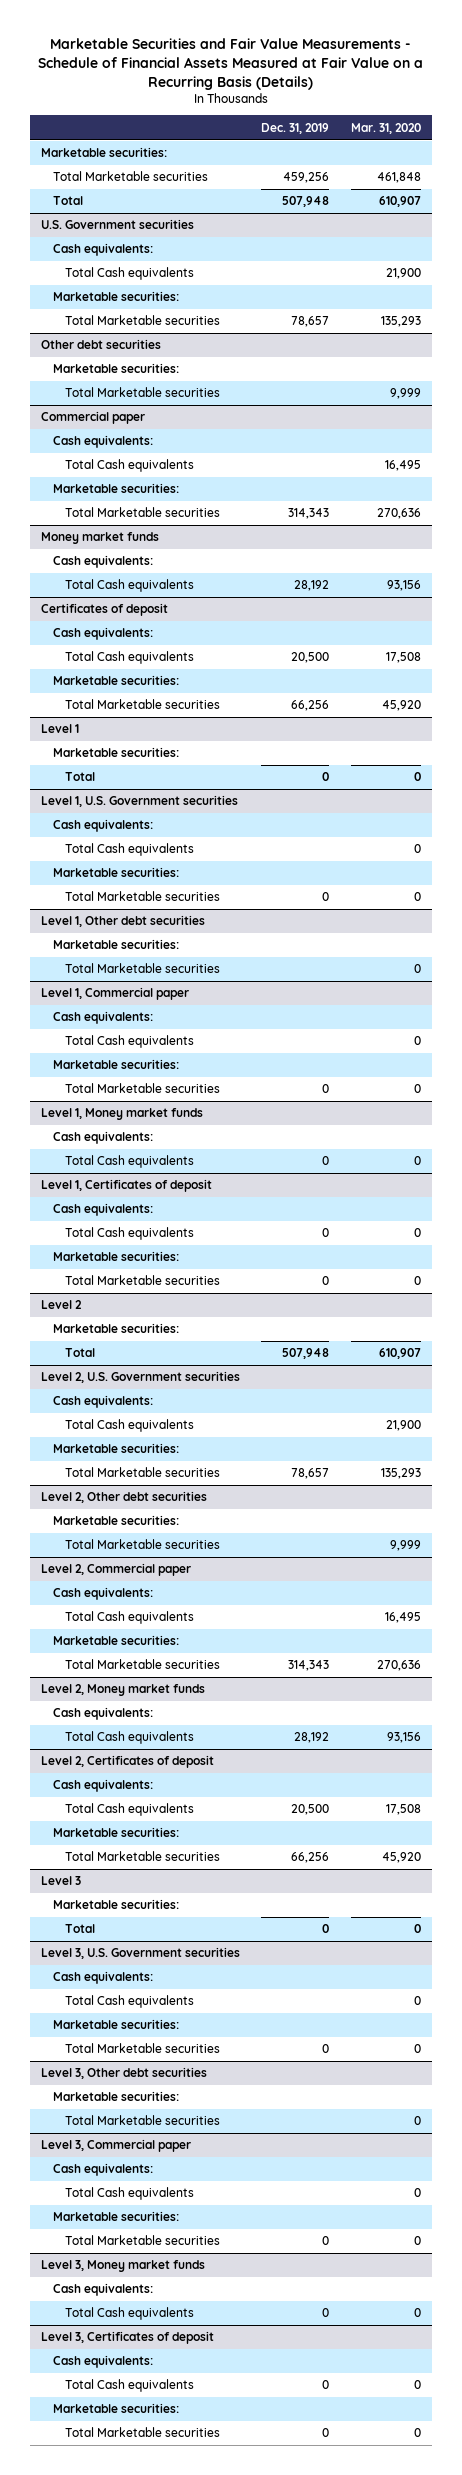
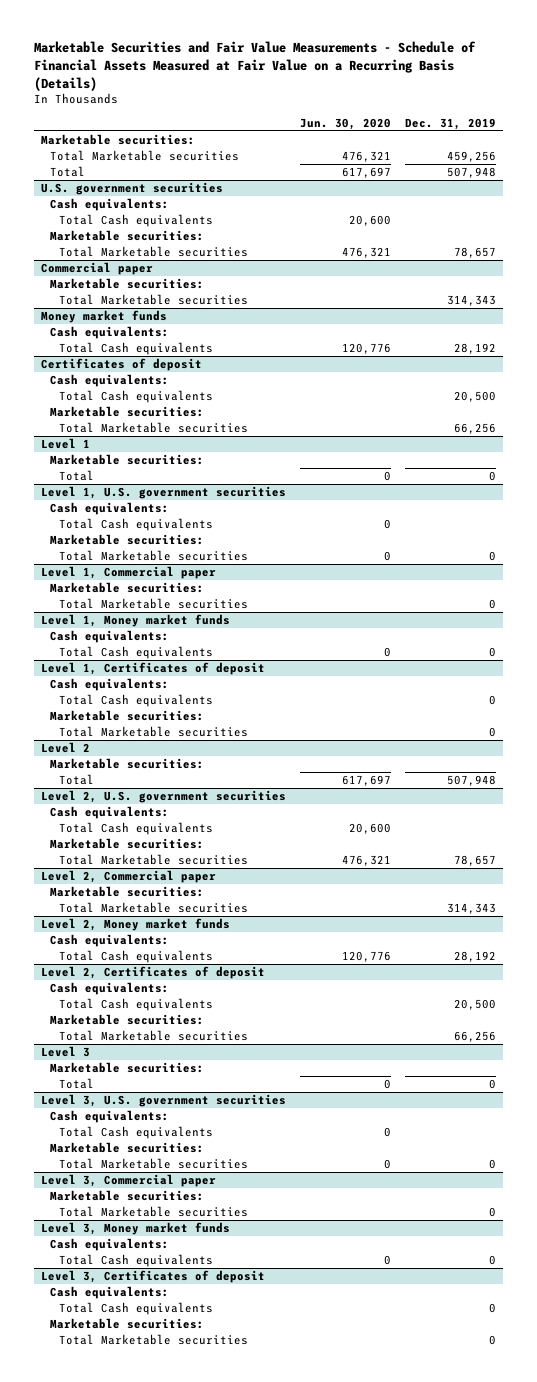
[351,122,422,134] Mar. 31, 2020 -> none
none -> [300,117,392,130] Jun. 30, 2020
[40,219,194,230] U.S. Government securities -> [41,182,224,196] U.S. government securities
[40,339,161,350] Other debt securities -> none
[52,363,179,374] Marketable securities: -> none
[65,387,221,398] Total Marketable securities -> none
[52,435,153,449] Cash equivalents: -> none
[65,459,195,473] Total Cash equivalents -> none
[40,795,238,808] Level 1, U.S. Government securities -> [41,486,287,500] Level 1, U.S. government securities
[40,915,205,928] Level 1, Other debt securities -> none
[52,939,179,950] Marketable securities: -> none
[65,963,221,974] Total Marketable securities -> none
[52,1011,153,1025] Cash equivalents: -> none
[65,1035,195,1049] Total Cash equivalents -> none
[40,1371,240,1384] Level 2, U.S. Government securities -> [41,790,287,804] Level 2, U.S. government securities
[40,1491,207,1504] Level 2, Other debt securities -> none
[52,1515,179,1526] Marketable securities: -> none
[65,1539,221,1550] Total Marketable securities -> none
[52,1587,153,1601] Cash equivalents: -> none
[65,1611,195,1625] Total Cash equivalents -> none
[40,1947,240,1960] Level 3, U.S. Government securities -> [41,1094,287,1108] Level 3, U.S. government securities
[40,2067,207,2080] Level 3, Other debt securities -> none
[52,2091,179,2102] Marketable securities: -> none
[65,2115,221,2126] Total Marketable securities -> none
[52,2163,153,2177] Cash equivalents: -> none
[65,2187,195,2201] Total Cash equivalents -> none

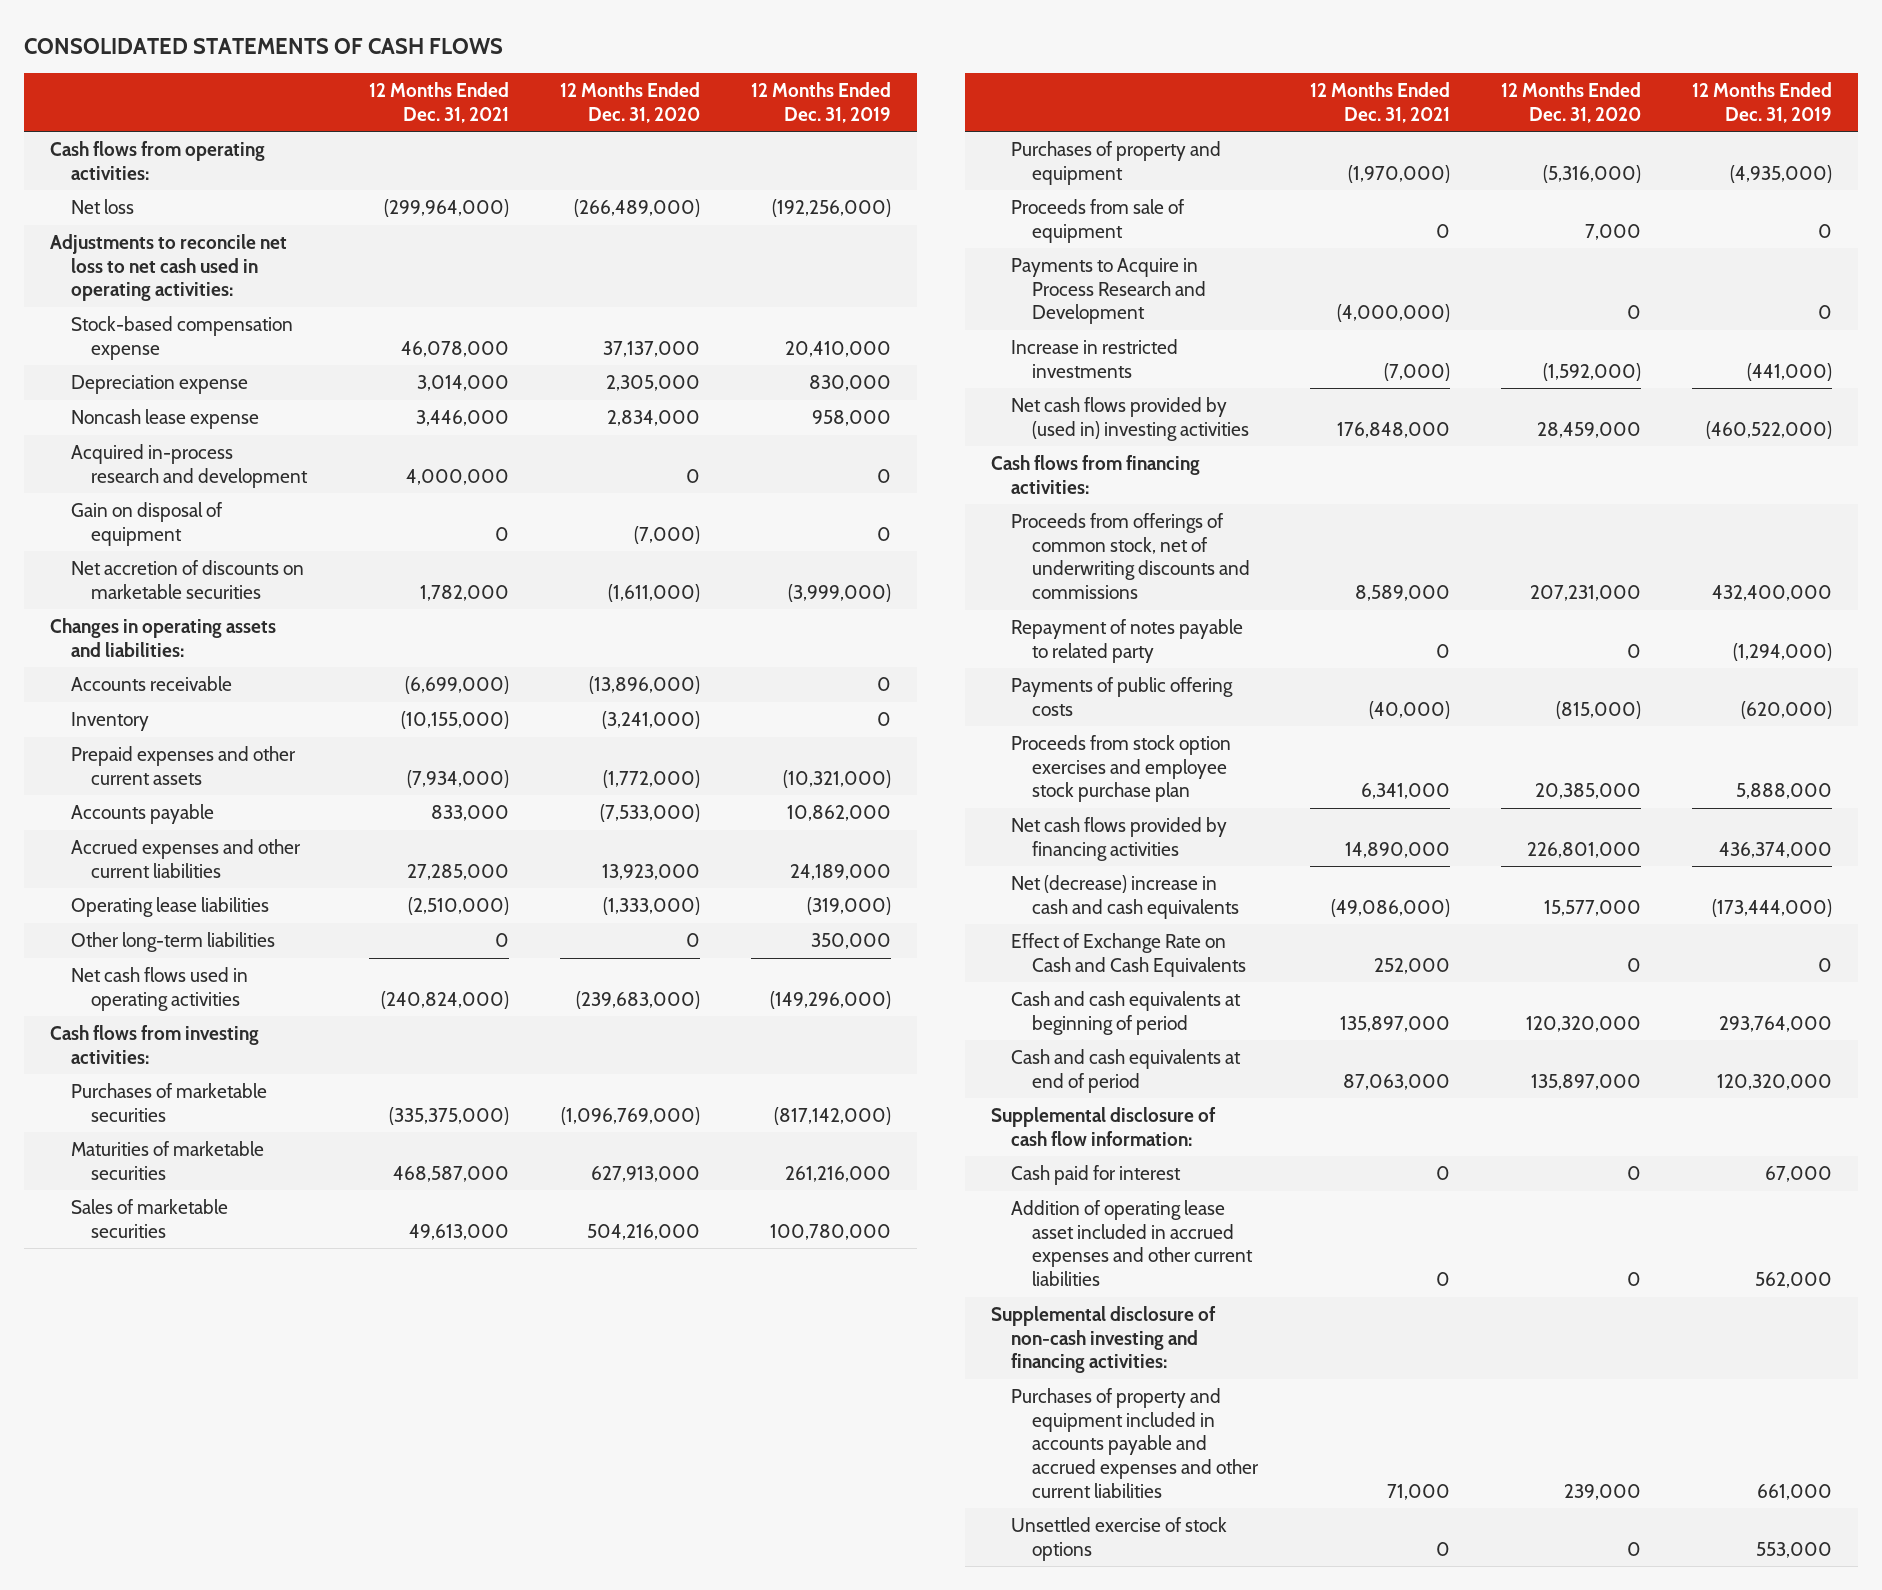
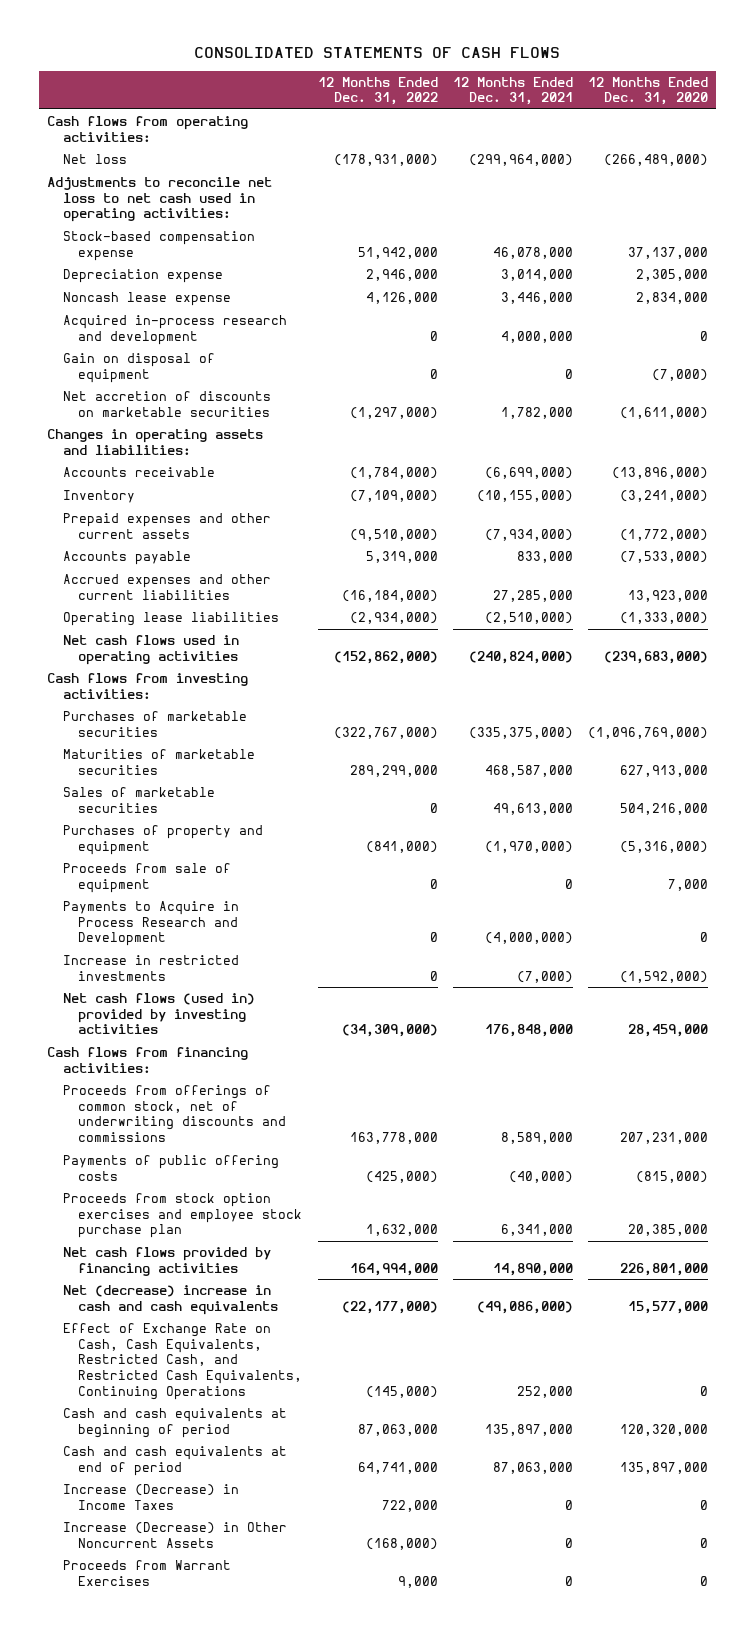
[751,82,892,123] 12 Months Ended Dec. 31, 2019 -> none
none -> [317,76,438,106] 12 Months Ended Dec. 31, 2022
[70,932,275,953] Other long-term liabilities -> none
[1011,397,1250,441] Net cash flows provided by (used in) investing activities -> [62,993,255,1035] Net cash flows (used in) provided by investing activities
[1011,619,1244,663] Repayment of notes payable to related party -> none
[1011,933,1247,977] Effect of Exchange Rate on Cash and Cash Equivalents -> [62,1323,303,1400] Effect of Exchange Rate on Cash, Cash Equivalents, Restricted Cash, and Restricted Cash Equivalents, Continuing Operations
[990,1107,1216,1146] Supplemental disclosure of cash flow information: -> none
[1011,1165,1182,1186] Cash paid for interest -> none
[1011,1200,1254,1286] Addition of operating lease asset included in accrued expenses and other current liabilities -> none
[990,1306,1216,1374] Supplemental disclosure of non-cash investing and financing activities: -> none
[1011,1388,1260,1498] Purchases of property and equipment included in accounts payable and accrued expenses and other current liabilities -> none
[1011,1517,1228,1561] Unsettled exercise of stock options -> none
none -> [62,1484,239,1510] Increase (Decrease) in Income Taxes
none -> [62,1522,287,1548] Increase (Decrease) in Other Noncurrent Assets
none -> [62,1560,231,1586] Proceeds from Warrant Exercises

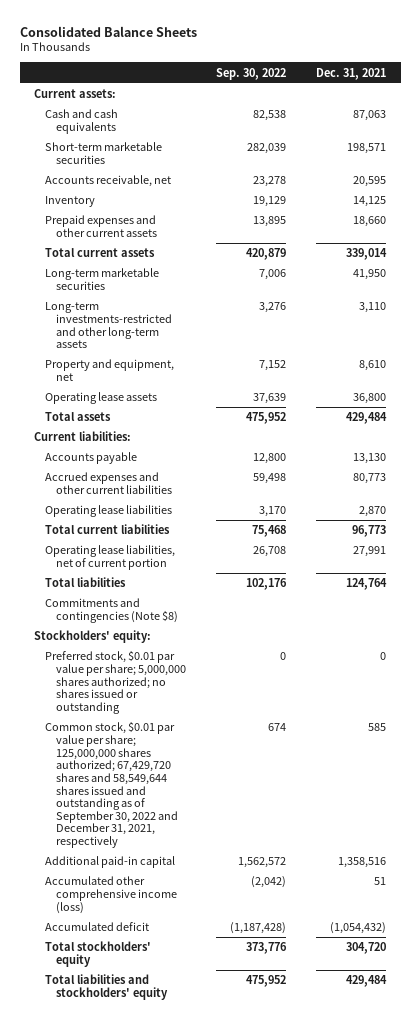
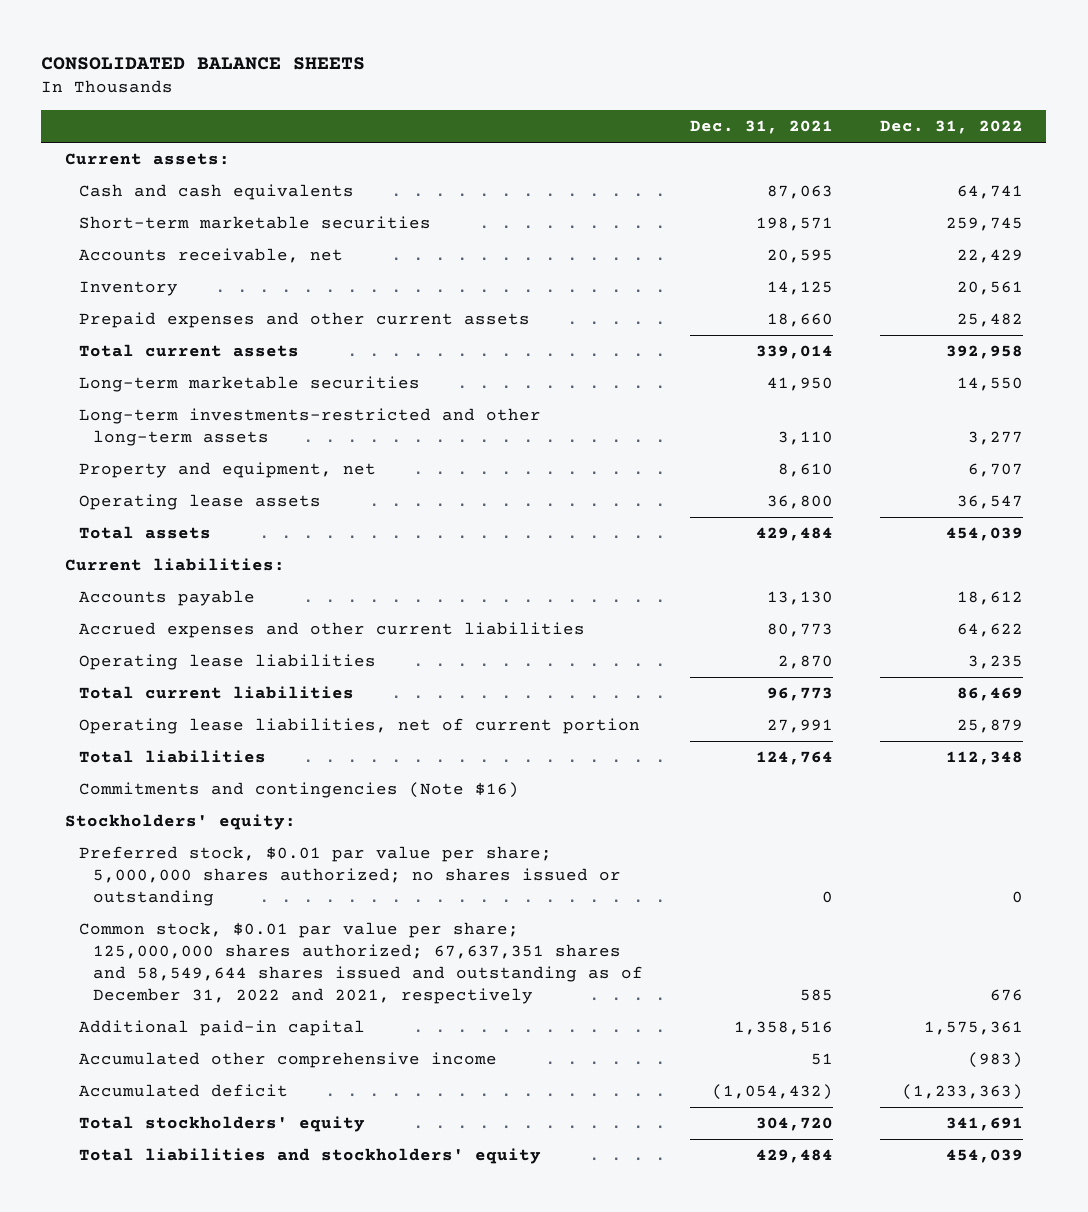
[19,25,197,37] Consolidated Balance Sheets -> [41,56,366,70] CONSOLIDATED BALANCE SHEETS
[215,67,286,80] Sep. 30, 2022 -> none
none -> [879,120,1023,135] Dec. 31, 2022
[45,598,179,623] Commitments and contingencies (Note $8) -> [78,782,519,799] Commitments and contingencies (Note $16)
[45,721,179,849] Common stock, $0.01 par value per share; 125,000,000 shares authorized; 67,429,720 shares and 58,549,644 shares issued and outstanding as of September 30, 2022 and December 31, 2021, respectively -> [78,922,643,1004] Common stock, $0.01 par value per share; 125,000,000 shares authorized; 67,637,351 shares and 58,549,644 shares issued and outstanding as of December 31, 2022 and 2021, respectively
[45,876,178,914] Accumulated other comprehensive income (loss) -> [78,1052,497,1069] Accumulated other comprehensive income

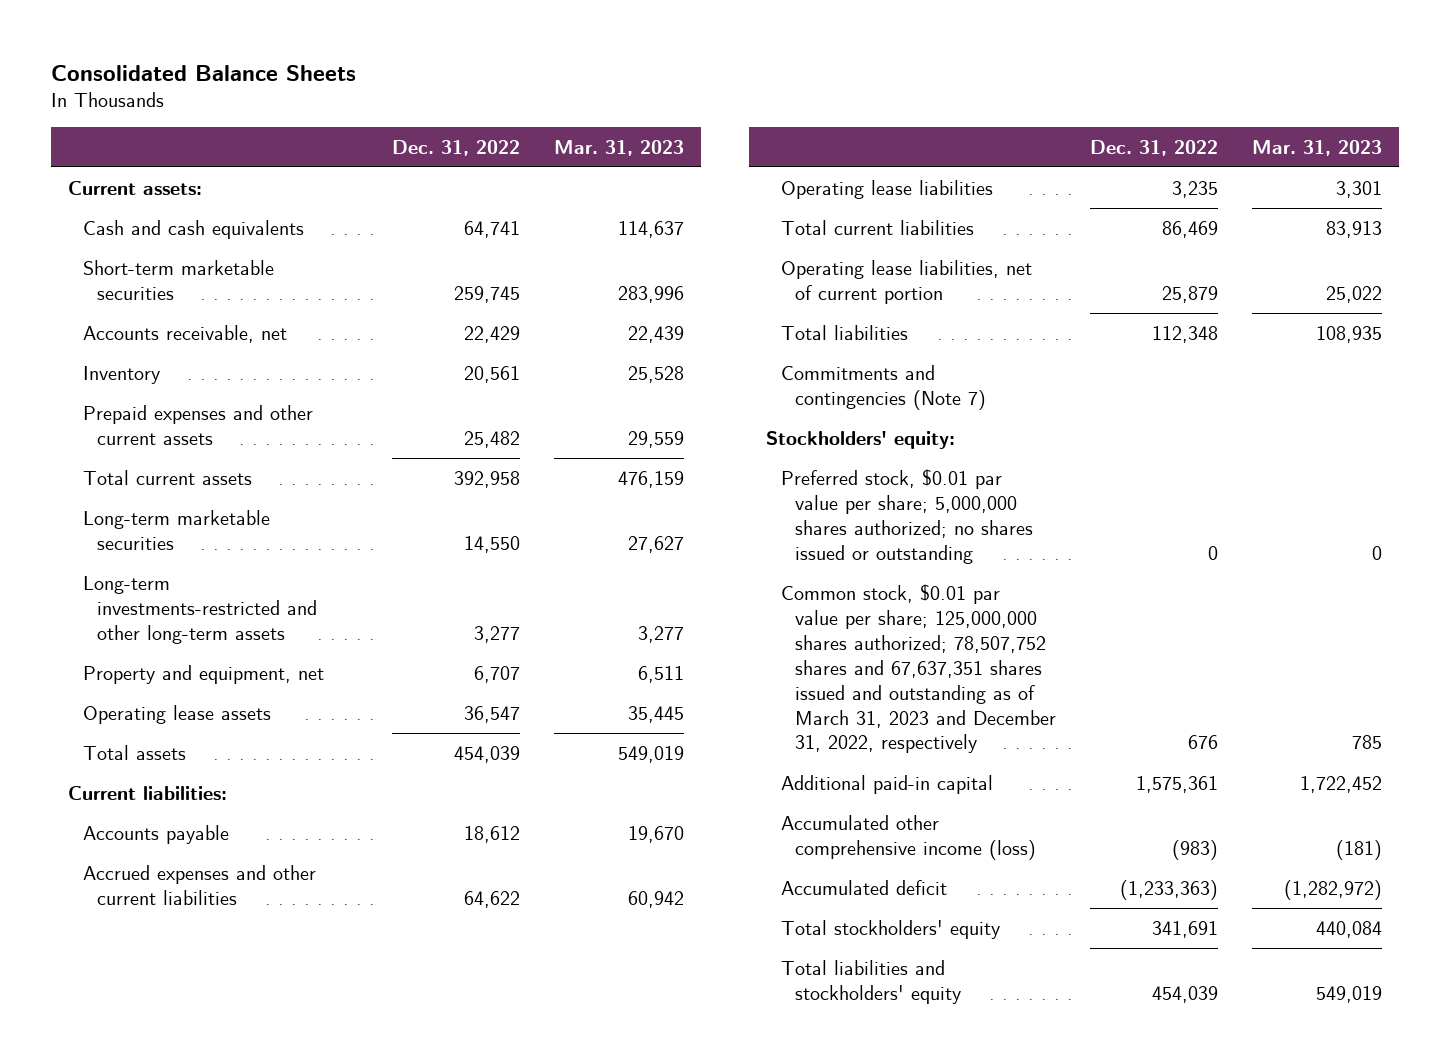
[41,56,366,70] CONSOLIDATED BALANCE SHEETS -> [51,65,357,82] Consolidated Balance Sheets
[689,120,833,135] Dec. 31, 2021 -> none
none -> [553,139,684,156] Mar. 31, 2023
[78,782,519,799] Commitments and contingencies (Note $16) -> [780,364,987,410] Commitments and contingencies (Note 7)
[78,922,643,1004] Common stock, $0.01 par value per share; 125,000,000 shares authorized; 67,637,351 shares and 58,549,644 shares issued and outstanding as of December 31, 2022 and 2021, respectively -> [780,583,1057,754] Common stock, $0.01 par value per share; 125,000,000 shares authorized; 78,507,752 shares and 67,637,351 shares issued and outstanding as of March 31, 2023 and December 31, 2022, respectively
[78,1052,497,1069] Accumulated other comprehensive income -> [780,814,1037,860] Accumulated other comprehensive income (loss)

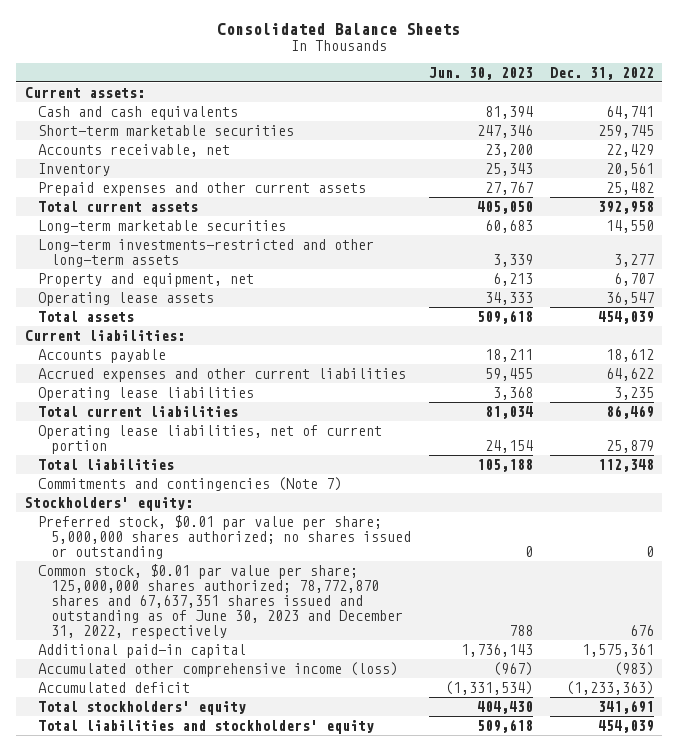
[553,139,684,156] Mar. 31, 2023 -> none
none -> [428,66,533,80] Jun. 30, 2023
[780,583,1057,754] Common stock, $0.01 par value per share; 125,000,000 shares authorized; 78,507,752 shares and 67,637,351 shares issued and outstanding as of March 31, 2023 and December 31, 2022, respectively -> [38,563,404,640] Common stock, $0.01 par value per share; 125,000,000 shares authorized; 78,772,870 shares and 67,637,351 shares issued and outstanding as of June 30, 2023 and December 31, 2022, respectively

